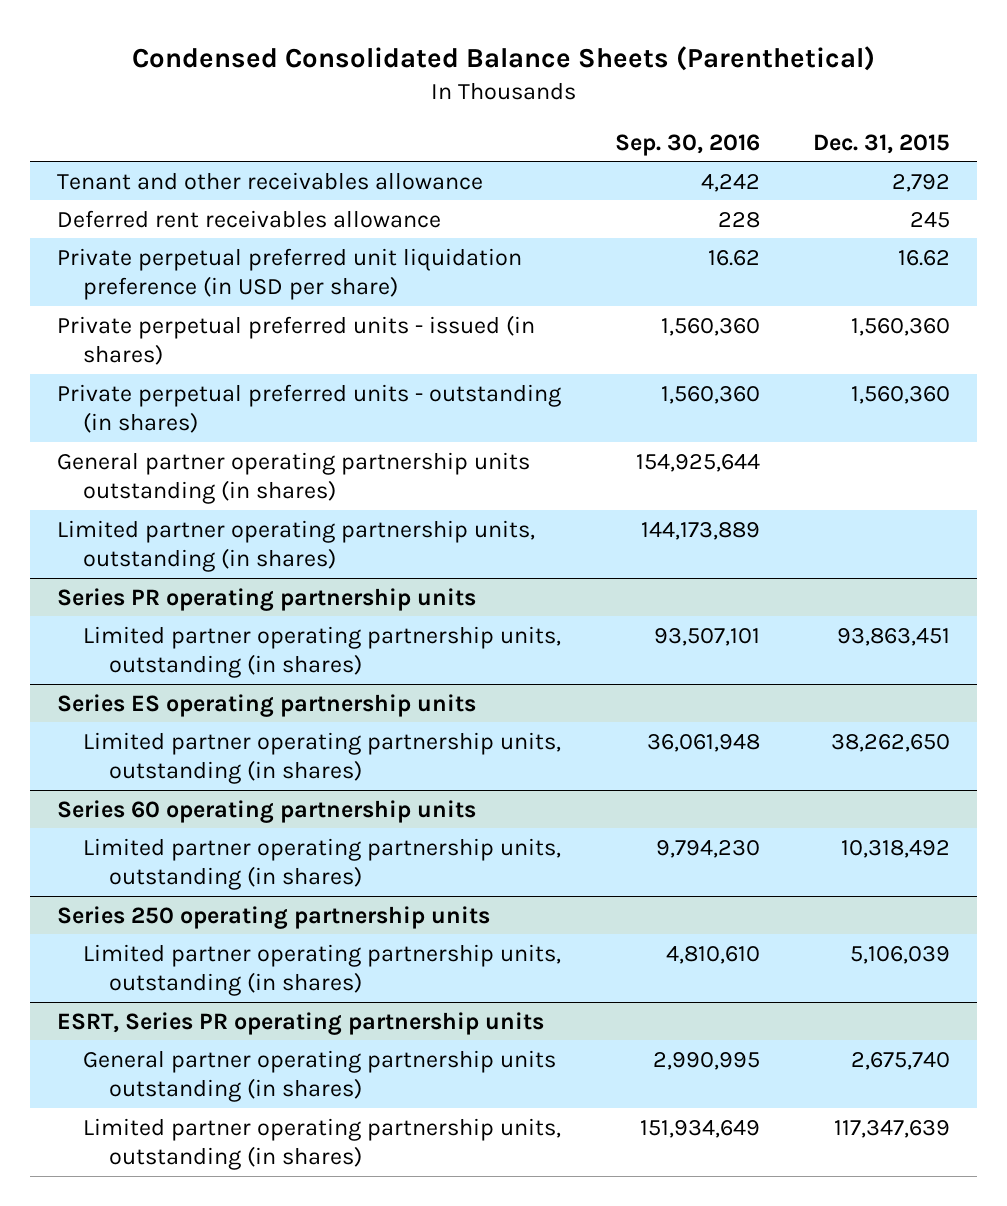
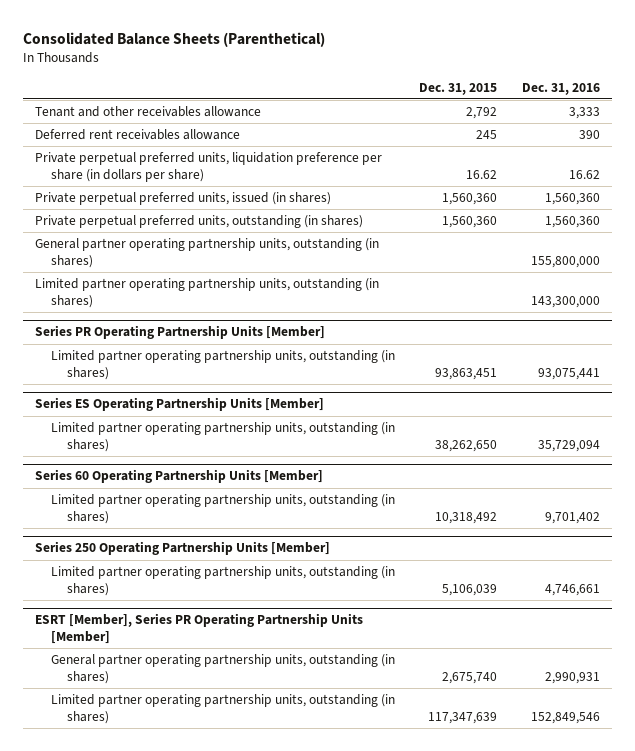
[131,46,875,72] Condensed Consolidated Balance Sheets (Parenthetical) -> [22,31,325,47] Consolidated Balance Sheets (Parenthetical)
[614,133,760,156] Sep. 30, 2016 -> none
none -> [521,82,600,95] Dec. 31, 2016
[57,247,523,301] Private perpetual preferred unit liquidation preference (in USD per share) -> [34,152,382,182] Private perpetual preferred units, liquidation preference per share (in dollars per share)
[57,314,536,366] Private perpetual preferred units - issued (in shares) -> [34,192,331,206] Private perpetual preferred units, issued (in shares)
[57,383,562,434] Private perpetual preferred units - outstanding (in shares) -> [34,215,363,229] Private perpetual preferred units, outstanding (in shares)
[57,451,531,505] General partner operating partnership units outstanding (in shares) -> [34,238,379,268] General partner operating partnership units, outstanding (in shares)
[57,587,477,611] Series PR operating partnership units -> [34,325,325,340] Series PR Operating Partnership Units [Member]
[57,693,477,717] Series ES operating partnership units -> [34,397,324,412] Series ES Operating Partnership Units [Member]
[57,799,477,823] Series 60 operating partnership units -> [34,469,323,484] Series 60 Operating Partnership Units [Member]
[57,905,491,929] Series 250 operating partnership units -> [34,541,330,556] Series 250 Operating Partnership Units [Member]
[57,1011,545,1035] ESRT, Series PR operating partnership units -> [34,613,363,645] ESRT [Member], Series PR Operating Partnership Units [Member]
[82,1049,556,1103] General partner operating partnership units outstanding (in shares) -> [50,654,395,684] General partner operating partnership units, outstanding (in shares)

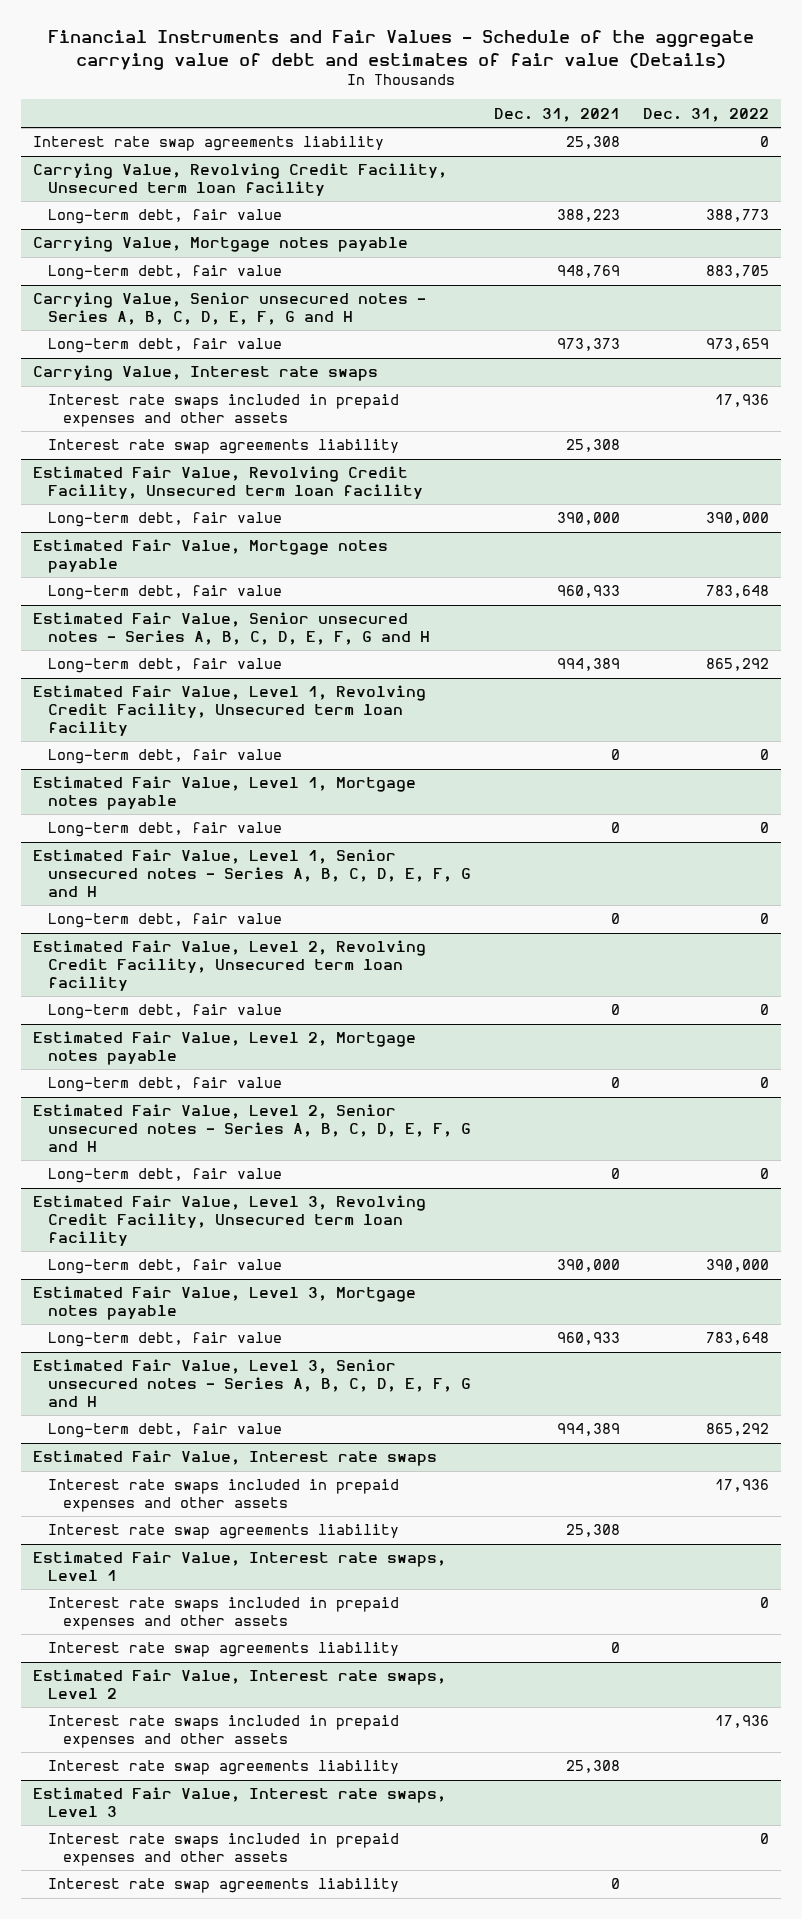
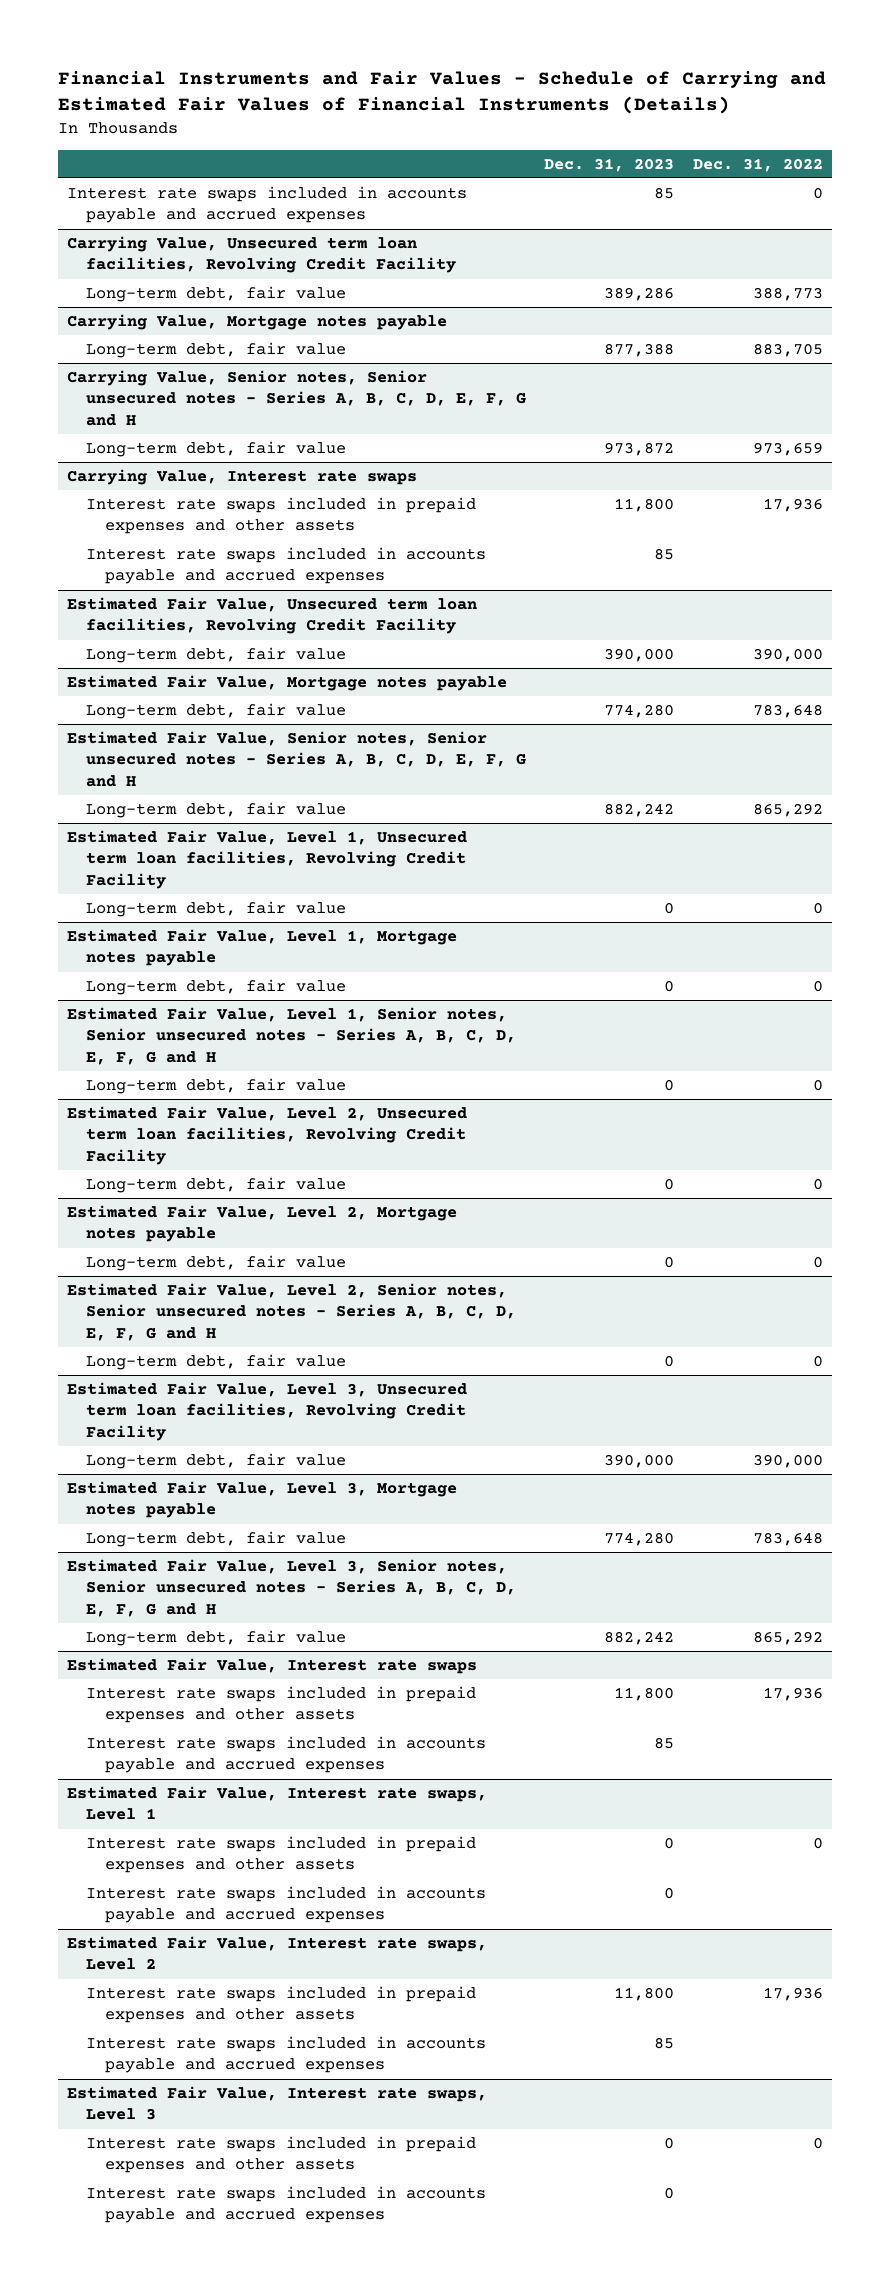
[47,30,754,70] Financial Instruments and Fair Values - Schedule of the aggregate carrying value of debt and estimates of fair value (Details) -> [57,71,826,115] Financial Instruments and Fair Values - Schedule of Carrying and Estimated Fair Values of Financial Instruments (Details)
[493,107,620,122] Dec. 31, 2021 -> none
none -> [544,157,675,172] Dec. 31, 2023
[32,136,384,152] Interest rate swap agreements liability -> [67,185,468,224] Interest rate swaps included in accounts payable and accrued expenses
[32,163,447,197] Carrying Value, Revolving Credit Facility, Unsecured term loan facility -> [67,235,457,274] Carrying Value, Unsecured term loan facilities, Revolving Credit Facility
[32,292,426,326] Carrying Value, Senior unsecured notes - Series A, B, C, D, E, F, G and H -> [67,369,527,426] Carrying Value, Senior notes, Senior unsecured notes - Series A, B, C, D, E, F, G and H
[47,439,399,455] Interest rate swap agreements liability -> [86,546,487,585] Interest rate swaps included in accounts payable and accrued expenses
[32,466,423,500] Estimated Fair Value, Revolving Credit Facility, Unsecured term loan facility -> [67,596,478,635] Estimated Fair Value, Unsecured term loan facilities, Revolving Credit Facility
[32,612,430,646] Estimated Fair Value, Senior unsecured notes - Series A, B, C, D, E, F, G and H -> [67,730,527,787] Estimated Fair Value, Senior notes, Senior unsecured notes - Series A, B, C, D, E, F, G and H
[32,685,426,736] Estimated Fair Value, Level 1, Revolving Credit Facility, Unsecured term loan facility -> [67,829,468,889] Estimated Fair Value, Level 1, Unsecured term loan facilities, Revolving Credit Facility
[32,849,471,897] Estimated Fair Value, Level 1, Senior unsecured notes - Series A, B, C, D, E, F, G and H -> [67,1006,517,1065] Estimated Fair Value, Level 1, Senior notes, Senior unsecured notes - Series A, B, C, D, E, F, G and H
[32,940,426,991] Estimated Fair Value, Level 2, Revolving Credit Facility, Unsecured term loan facility -> [67,1105,468,1165] Estimated Fair Value, Level 2, Unsecured term loan facilities, Revolving Credit Facility
[32,1104,471,1152] Estimated Fair Value, Level 2, Senior unsecured notes - Series A, B, C, D, E, F, G and H -> [67,1282,517,1341] Estimated Fair Value, Level 2, Senior notes, Senior unsecured notes - Series A, B, C, D, E, F, G and H
[32,1195,426,1246] Estimated Fair Value, Level 3, Revolving Credit Facility, Unsecured term loan facility -> [67,1381,468,1441] Estimated Fair Value, Level 3, Unsecured term loan facilities, Revolving Credit Facility
[32,1359,471,1407] Estimated Fair Value, Level 3, Senior unsecured notes - Series A, B, C, D, E, F, G and H -> [67,1558,517,1617] Estimated Fair Value, Level 3, Senior notes, Senior unsecured notes - Series A, B, C, D, E, F, G and H
[47,1524,399,1540] Interest rate swap agreements liability -> [86,1735,487,1774] Interest rate swaps included in accounts payable and accrued expenses
[47,1642,399,1658] Interest rate swap agreements liability -> [86,1885,487,1924] Interest rate swaps included in accounts payable and accrued expenses
[47,1760,399,1776] Interest rate swap agreements liability -> [86,2035,487,2074] Interest rate swaps included in accounts payable and accrued expenses
[47,1878,399,1894] Interest rate swap agreements liability -> [86,2185,487,2224] Interest rate swaps included in accounts payable and accrued expenses

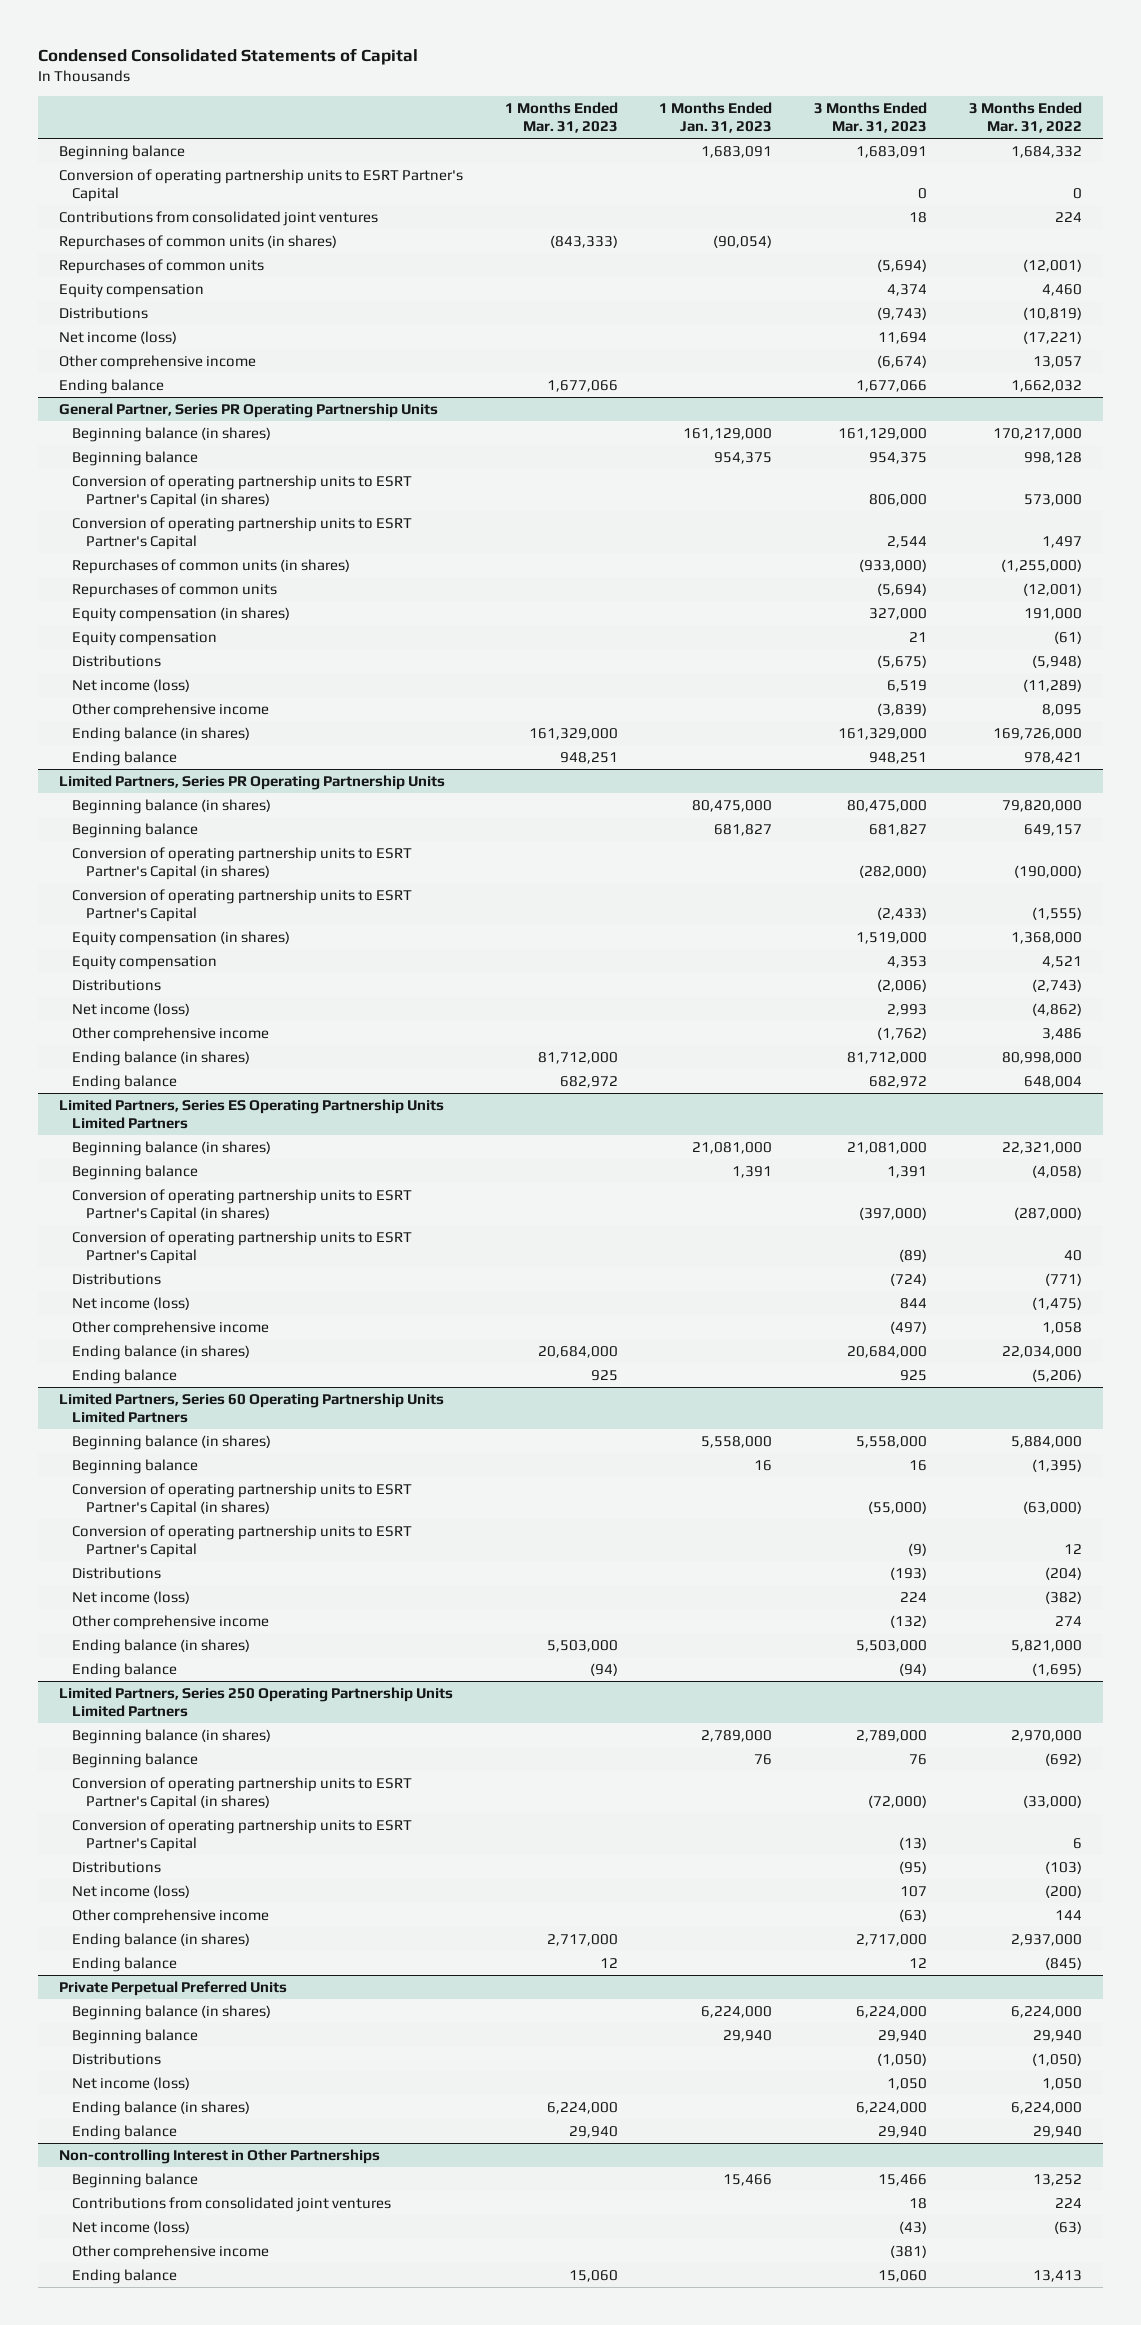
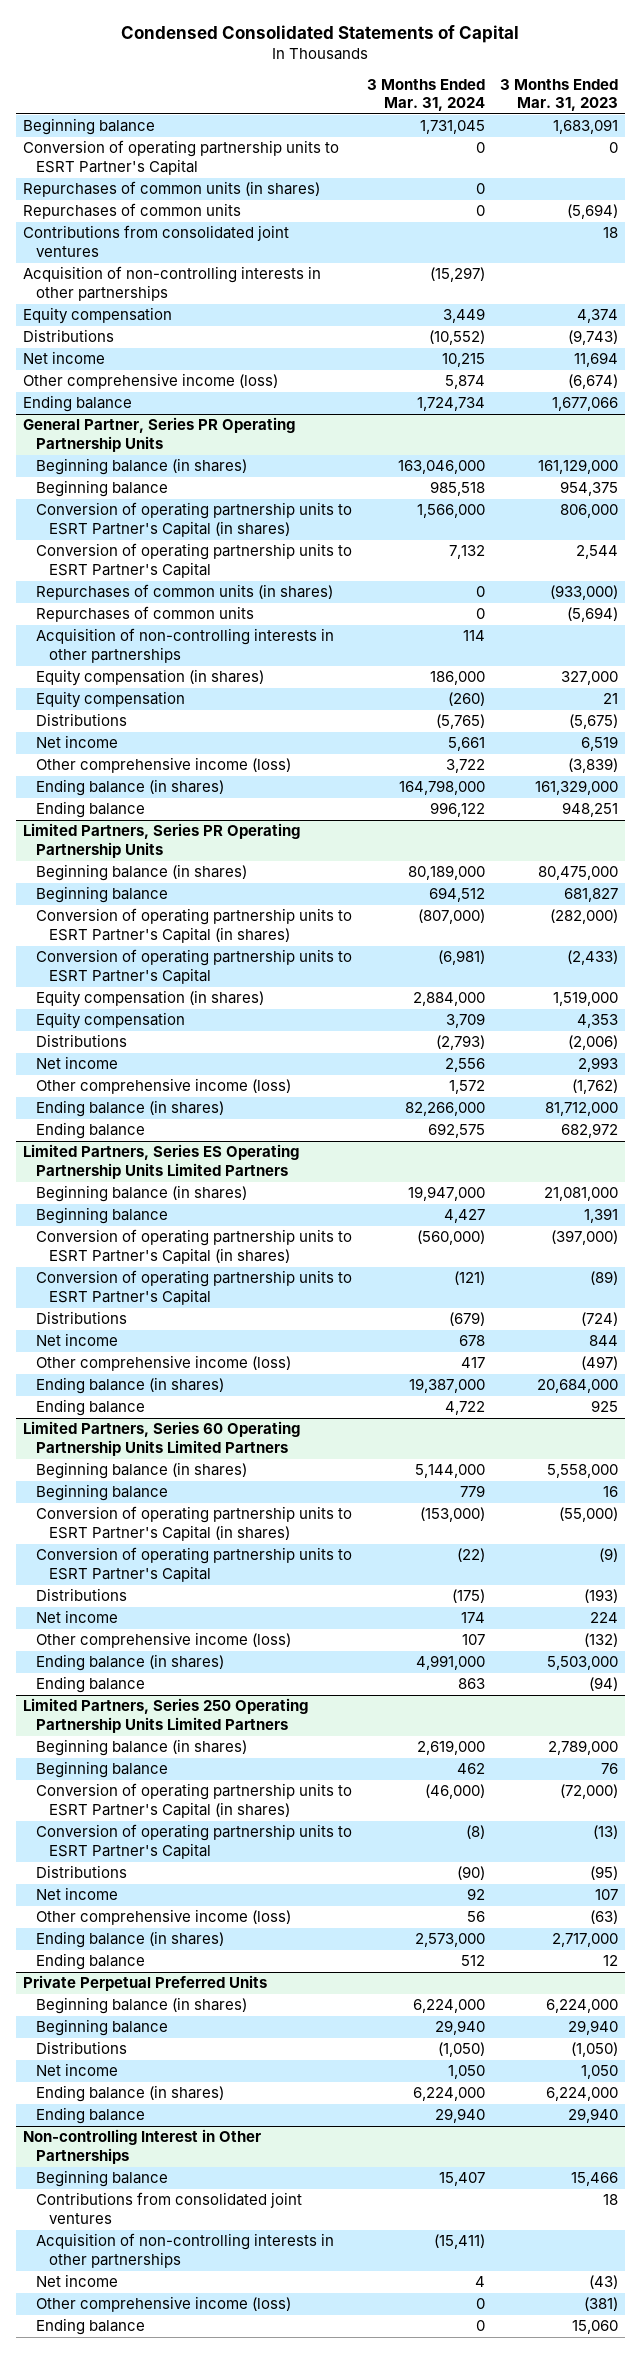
[504,101,618,134] 1 Months Ended Mar. 31, 2023 -> none
[659,101,773,134] 1 Months Ended Jan. 31, 2023 -> none
[969,101,1083,134] 3 Months Ended Mar. 31, 2022 -> none
none -> [366,78,485,112] 3 Months Ended Mar. 31, 2024
[58,210,378,226] Contributions from consolidated joint ventures -> [23,225,290,257] Contributions from consolidated joint ventures
none -> [23,266,322,301] Acquisition of non-controlling interests in other partnerships
[58,330,177,344] Net income (loss) -> [23,351,106,365] Net income
[58,354,256,370] Other comprehensive income -> [23,373,279,390] Other comprehensive income (loss)
none -> [36,628,335,663] Acquisition of non-controlling interests in other partnerships
[72,678,191,692] Net income (loss) -> [36,735,119,749] Net income
[72,702,270,718] Other comprehensive income -> [36,757,292,774] Other comprehensive income (loss)
[72,1002,191,1016] Net income (loss) -> [36,1056,119,1070] Net income
[72,1026,270,1042] Other comprehensive income -> [36,1078,292,1095] Other comprehensive income (loss)
[72,1296,191,1310] Net income (loss) -> [36,1333,119,1347] Net income
[72,1320,270,1336] Other comprehensive income -> [36,1355,292,1372] Other comprehensive income (loss)
[72,1590,191,1604] Net income (loss) -> [36,1610,119,1624] Net income
[72,1614,270,1630] Other comprehensive income -> [36,1632,292,1649] Other comprehensive income (loss)
[72,1884,191,1898] Net income (loss) -> [36,1887,119,1901] Net income
[72,1908,270,1924] Other comprehensive income -> [36,1909,292,1926] Other comprehensive income (loss)
[72,2076,191,2090] Net income (loss) -> [36,2063,119,2077] Net income
none -> [36,2233,335,2268] Acquisition of non-controlling interests in other partnerships
[72,2220,191,2234] Net income (loss) -> [36,2274,119,2288] Net income
[72,2244,270,2260] Other comprehensive income -> [36,2296,292,2313] Other comprehensive income (loss)

